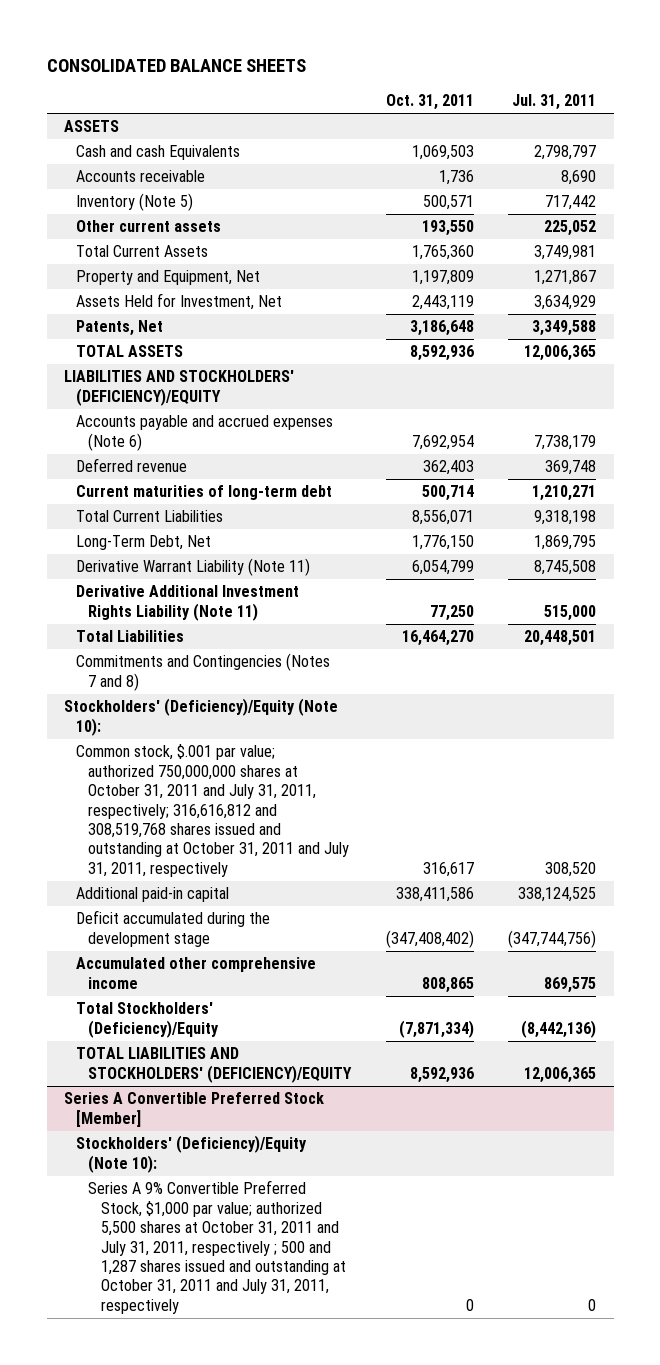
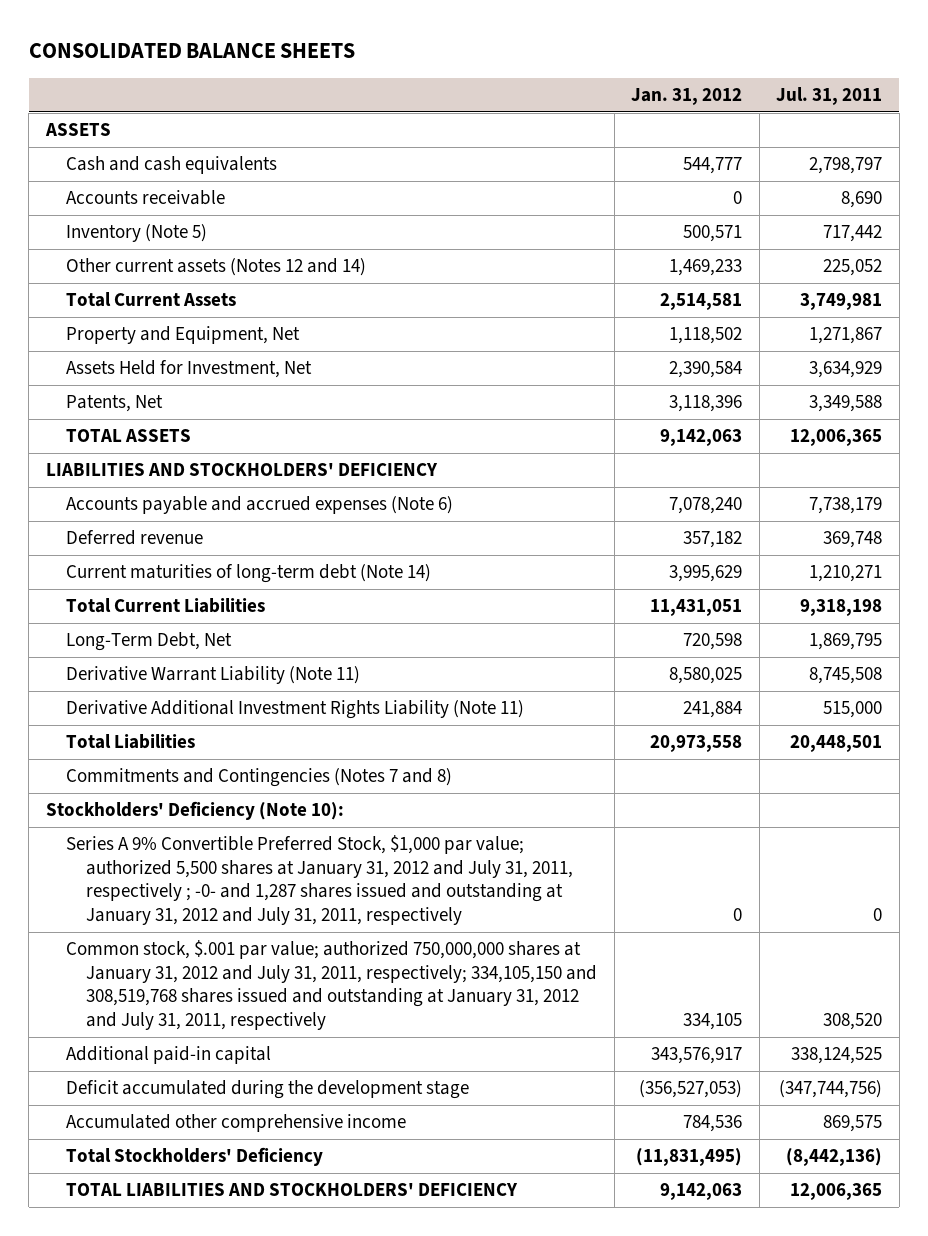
[385,94,474,111] Oct. 31, 2011 -> none
none -> [631,87,743,105] Jan. 31, 2012
[76,145,241,161] Cash and cash Equivalents -> [65,156,277,175] Cash and cash equivalents
[76,220,222,233] Other current assets -> [65,258,366,277] Other current assets (Notes 12 and 14)
[63,370,294,406] LIABILITIES AND STOCKHOLDERS' (DEFICIENCY)/EQUITY -> [45,463,438,477] LIABILITIES AND STOCKHOLDERS' DEFICIENCY
[76,485,333,501] Current maturities of long-term debt -> [65,564,431,584] Current maturities of long-term debt (Note 14)
[63,698,338,736] Stockholders' (Deficiency)/Equity (Note 10): -> [45,801,344,821] Stockholders' Deficiency (Note 10):
none -> [65,835,574,925] Series A 9% Convertible Preferred Stock, $1,000 par value; authorized 5,500 shares at January 31, 2012 and July 31, 2011, respectively ; -0- and 1,287 shares issued and outstanding at January 31, 2012 and July 31, 2011, respectively
[76,744,350,877] Common stock, $.001 par value; authorized 750,000,000 shares at October 31, 2011 and July 31, 2011, respectively; 316,616,812 and 308,519,768 shares issued and outstanding at October 31, 2011 and July 31, 2011, respectively -> [65,940,598,1030] Common stock, $.001 par value; authorized 750,000,000 shares at January 31, 2012 and July 31, 2011, respectively; 334,105,150 and 308,519,768 shares issued and outstanding at January 31, 2012 and July 31, 2011, respectively
[63,1092,324,1127] Series A Convertible Preferred Stock [Member] -> none
[76,1135,308,1173] Stockholders' (Deficiency)/Equity (Note 10): -> none
[88,1180,346,1314] Series A 9% Convertible Preferred Stock, $1,000 par value; authorized 5,500 shares at October 31, 2011 and July 31, 2011, respectively ; 500 and 1,287 shares issued and outstanding at October 31, 2011 and July 31, 2011, respectively -> none
[76,1002,220,1038] Total Stockholders' (Deficiency)/Equity -> [65,1147,323,1167] Total Stockholders' Deficiency
[76,1047,353,1083] TOTAL LIABILITIES AND STOCKHOLDERS' (DEFICIENCY)/EQUITY -> [65,1183,518,1197] TOTAL LIABILITIES AND STOCKHOLDERS' DEFICIENCY

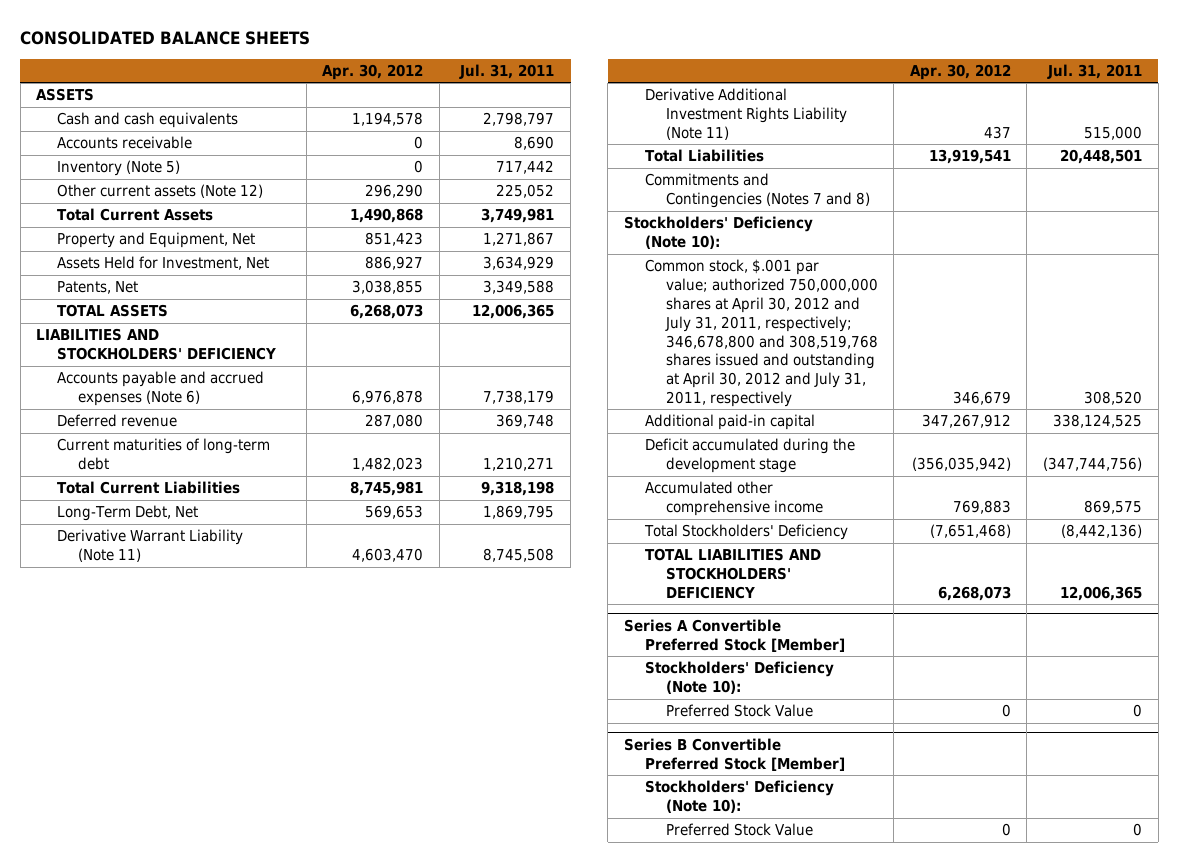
[631,87,743,105] Jan. 31, 2012 -> none
none -> [322,63,424,80] Apr. 30, 2012
[65,258,366,277] Other current assets (Notes 12 and 14) -> [57,184,264,199] Other current assets (Note 12)
[65,564,431,584] Current maturities of long-term debt (Note 14) -> [57,438,271,471] Current maturities of long-term debt
[65,835,574,925] Series A 9% Convertible Preferred Stock, $1,000 par value; authorized 5,500 shares at January 31, 2012 and July 31, 2011, respectively ; -0- and 1,287 shares issued and outstanding at January 31, 2012 and July 31, 2011, respectively -> none
[65,940,598,1030] Common stock, $.001 par value; authorized 750,000,000 shares at January 31, 2012 and July 31, 2011, respectively; 334,105,150 and 308,519,768 shares issued and outstanding at January 31, 2012 and July 31, 2011, respectively -> [644,259,878,407] Common stock, $.001 par value; authorized 750,000,000 shares at April 30, 2012 and July 31, 2011, respectively; 346,678,800 and 308,519,768 shares issued and outstanding at April 30, 2012 and July 31, 2011, respectively
none -> [624,618,845,652] Series A Convertible Preferred Stock [Member]
none -> [644,661,834,695] Stockholders' Deficiency (Note 10):
none -> [665,704,813,718] Preferred Stock Value
none -> [624,737,845,771] Series B Convertible Preferred Stock [Member]
none -> [644,780,834,814] Stockholders' Deficiency (Note 10):
none -> [665,823,813,837] Preferred Stock Value

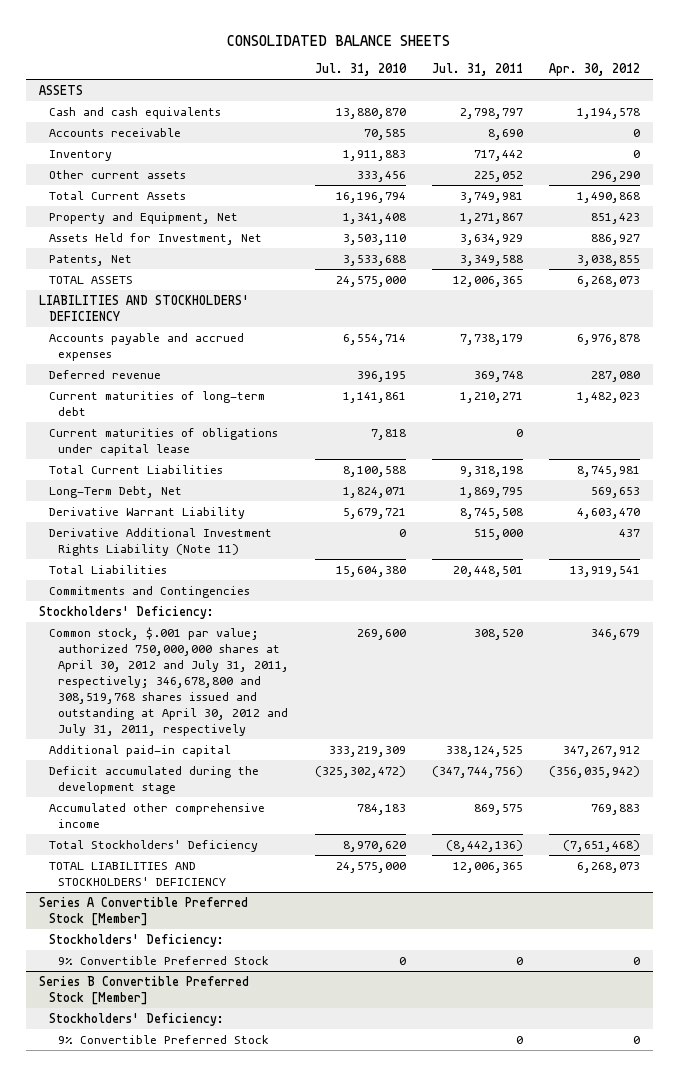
none -> [315,63,408,77] Jul. 31, 2010
[57,160,181,177] Inventory (Note 5) -> [48,149,112,161] Inventory
[57,184,264,199] Other current assets (Note 12) -> [48,169,186,179] Other current assets
[57,371,265,407] Accounts payable and accrued expenses (Note 6) -> [48,332,244,361] Accounts payable and accrued expenses
none -> [48,427,278,456] Current maturities of obligations under capital lease
[57,529,244,563] Derivative Warrant Liability (Note 11) -> [48,506,245,519] Derivative Warrant Liability
[644,173,870,209] Commitments and Contingencies (Notes 7 and 8) -> [48,585,250,598] Commitments and Contingencies
[624,216,814,250] Stockholders' Deficiency (Note 10): -> [39,605,215,619] Stockholders' Deficiency:
[644,661,834,695] Stockholders' Deficiency (Note 10): -> [48,933,224,947] Stockholders' Deficiency:
[665,704,813,718] Preferred Stock Value -> [58,955,270,965] 9% Convertible Preferred Stock
[644,780,834,814] Stockholders' Deficiency (Note 10): -> [48,1012,224,1026] Stockholders' Deficiency:
[665,823,813,837] Preferred Stock Value -> [58,1034,270,1044] 9% Convertible Preferred Stock

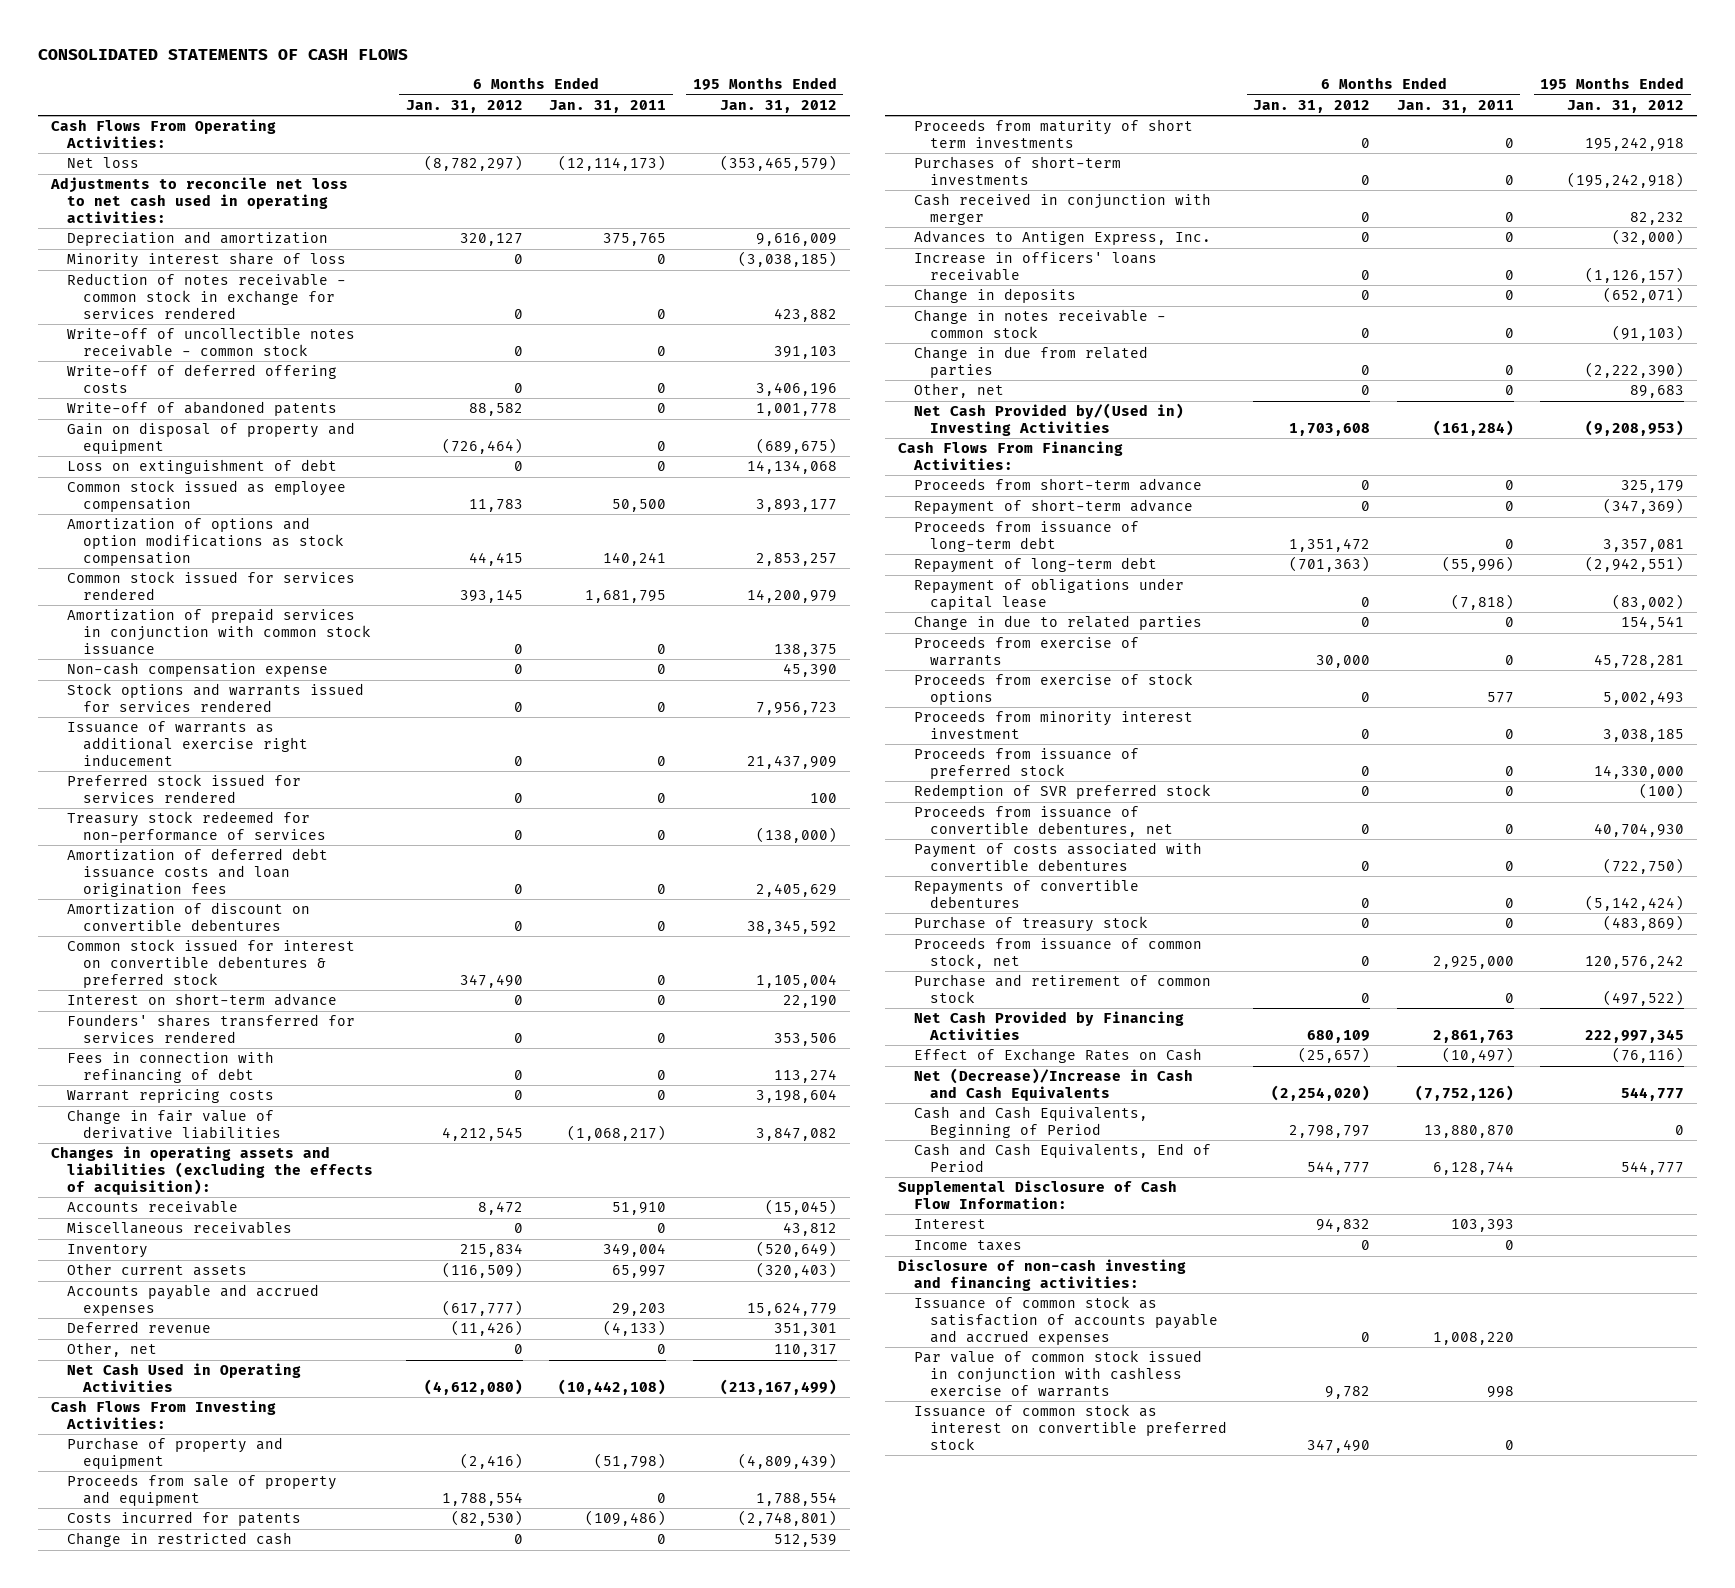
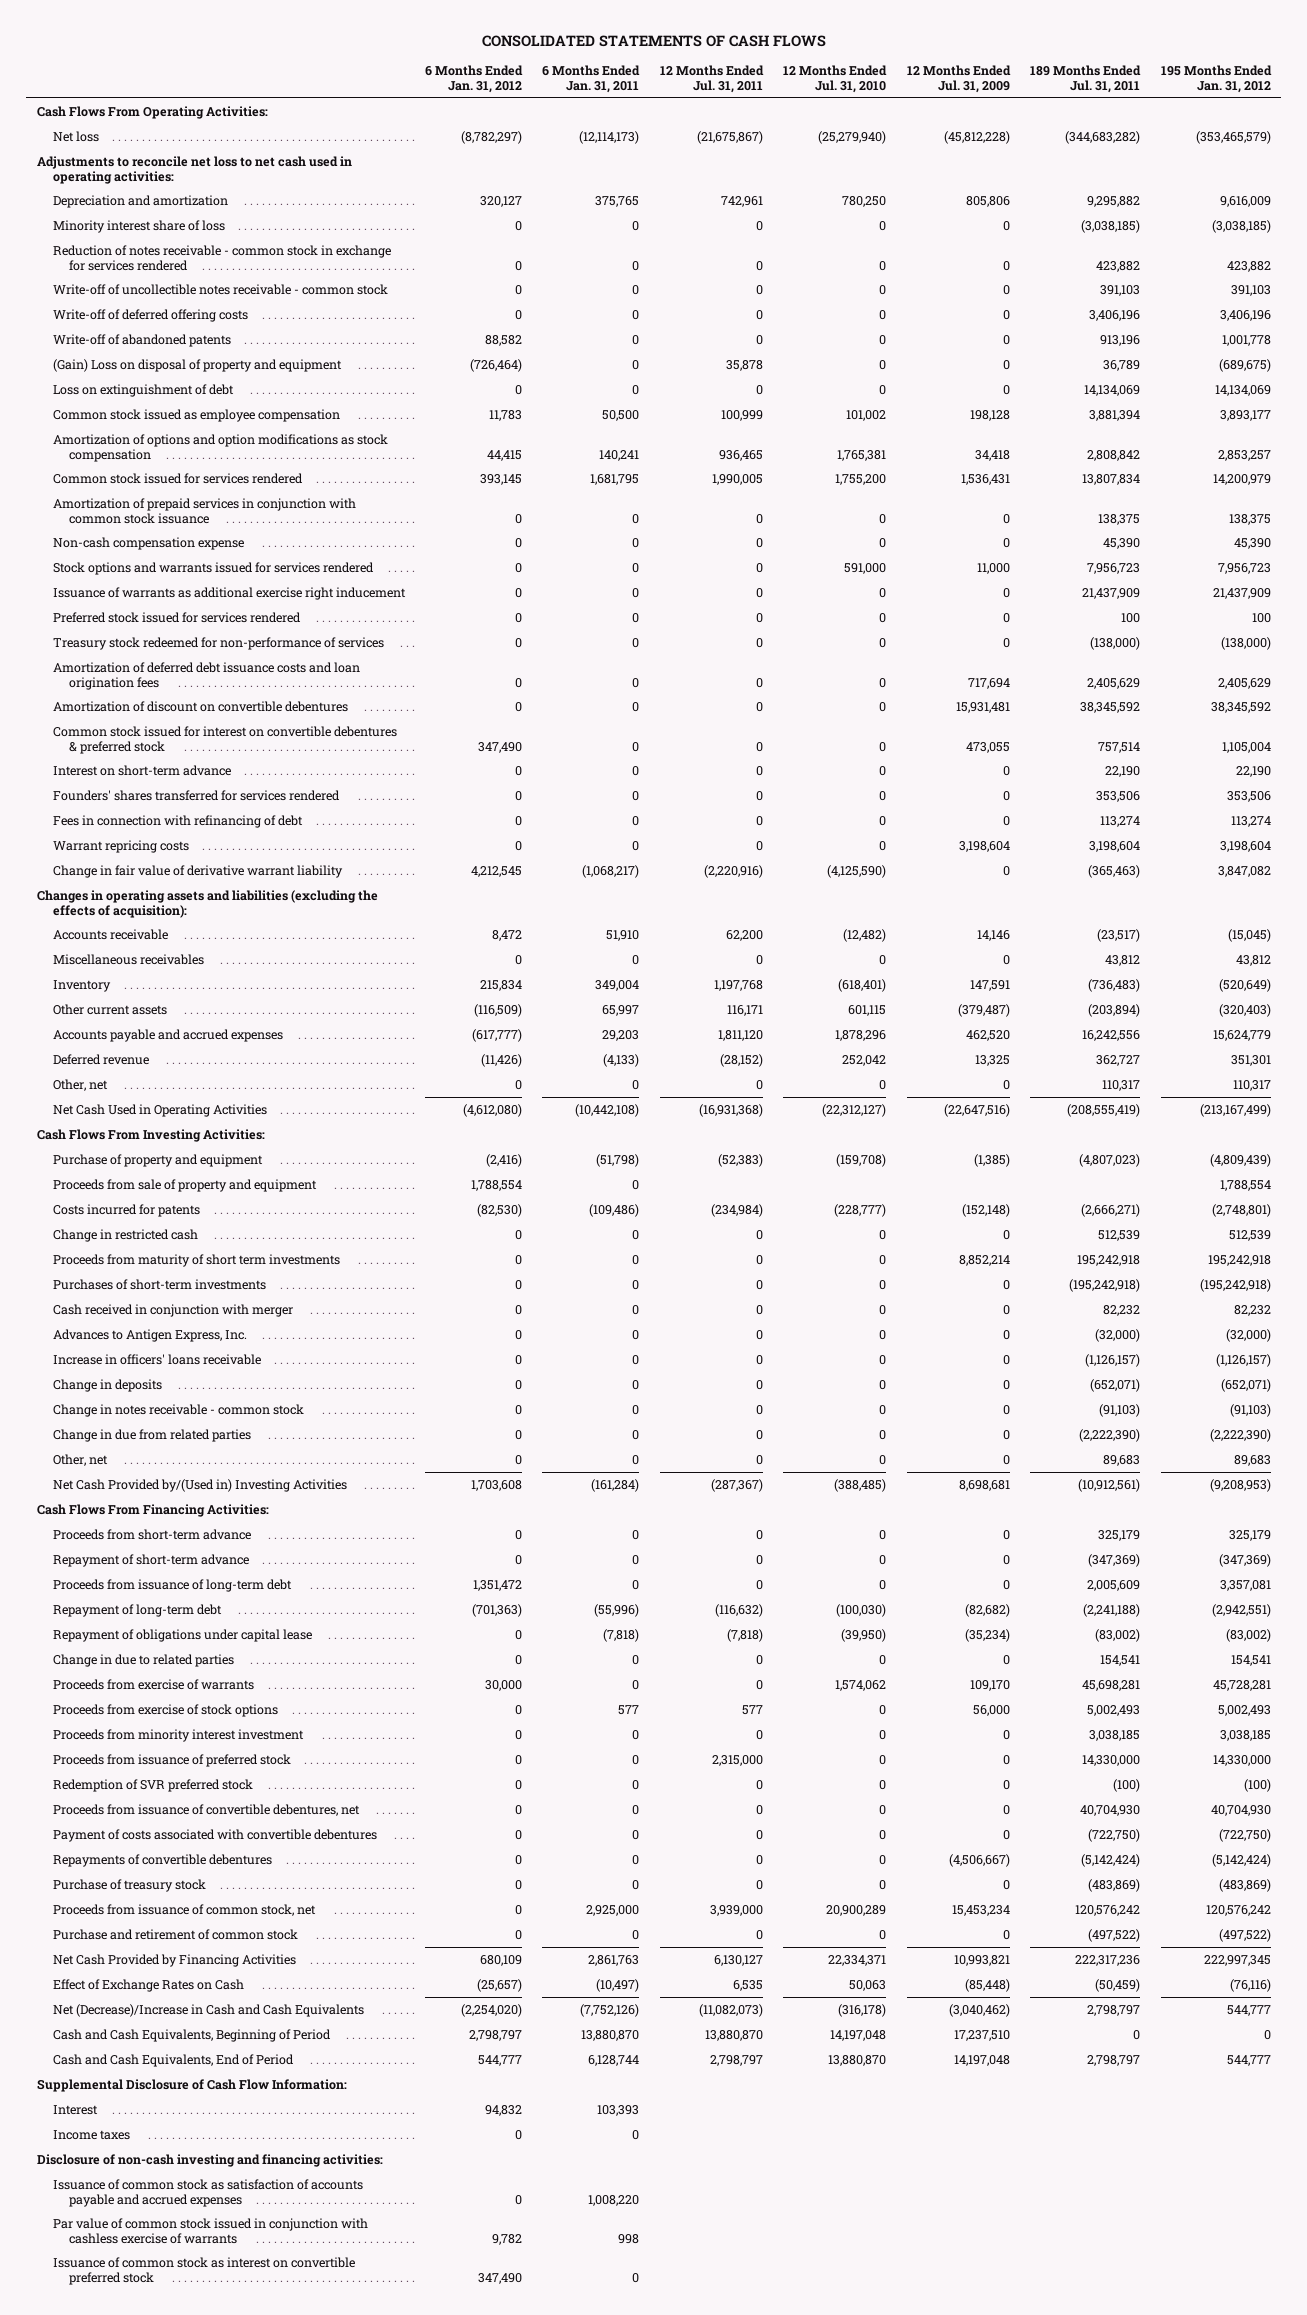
none -> [659,65,764,94] 12 Months Ended Jul. 31, 2011
none -> [783,65,888,94] 12 Months Ended Jul. 31, 2010
none -> [906,65,1011,94] 12 Months Ended Jul. 31, 2009
none -> [1030,65,1142,94] 189 Months Ended Jul. 31, 2011
[66,422,355,455] Gain on disposal of property and equipment -> [52,358,342,372] (Gain) Loss on disposal of property and equipment
[746,460,837,475] 14,134,068 -> [1214,384,1271,396] 14,134,069
[66,1109,281,1140] Change in fair value of derivative liabilities -> [52,864,343,878] Change in fair value of derivative warrant liability

